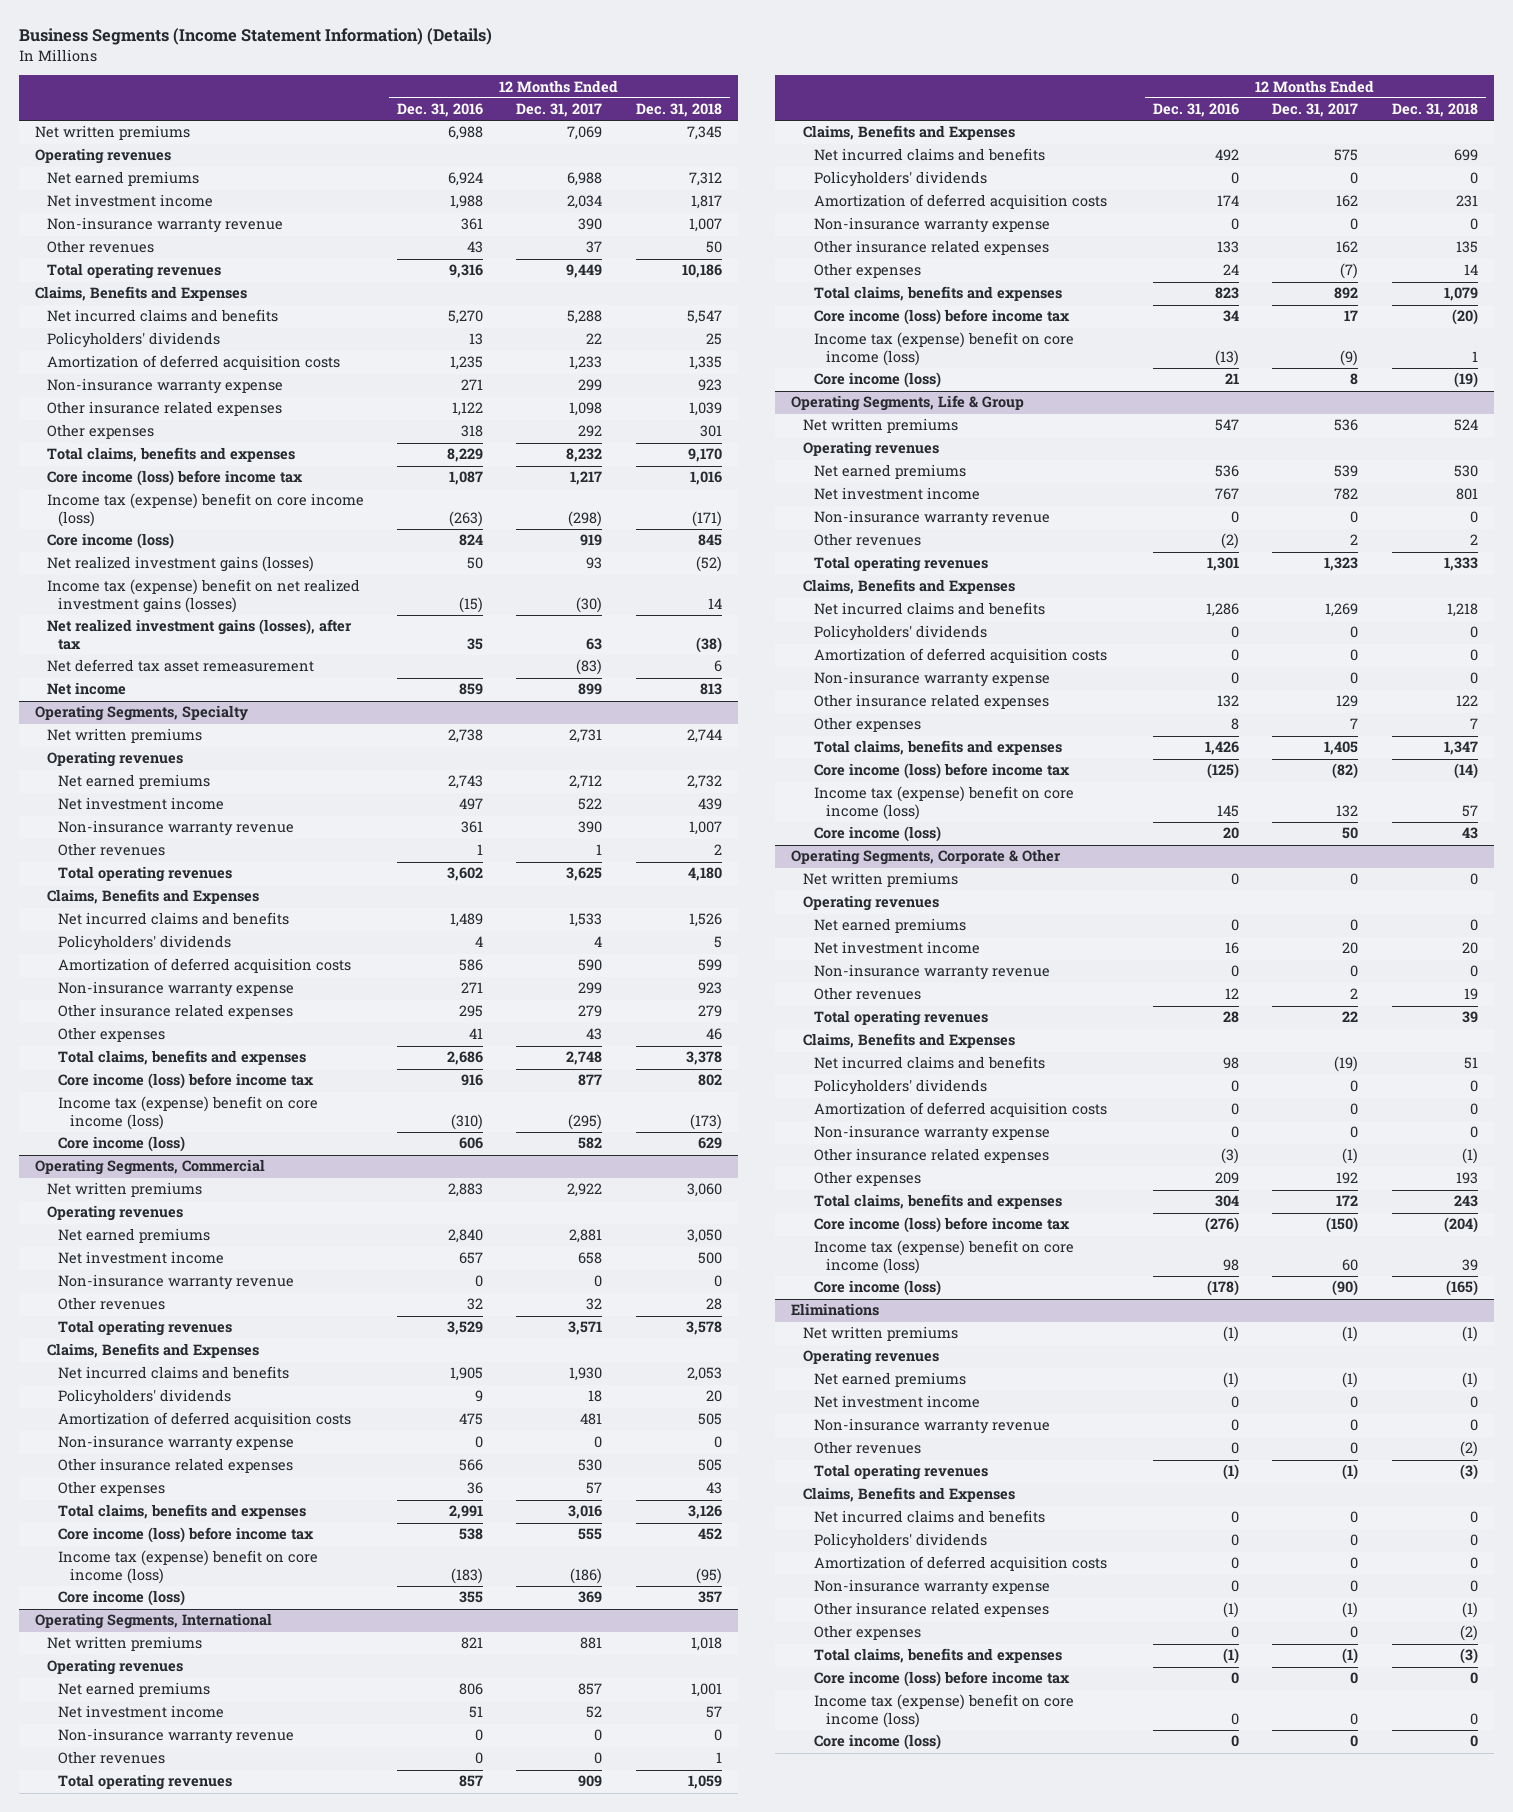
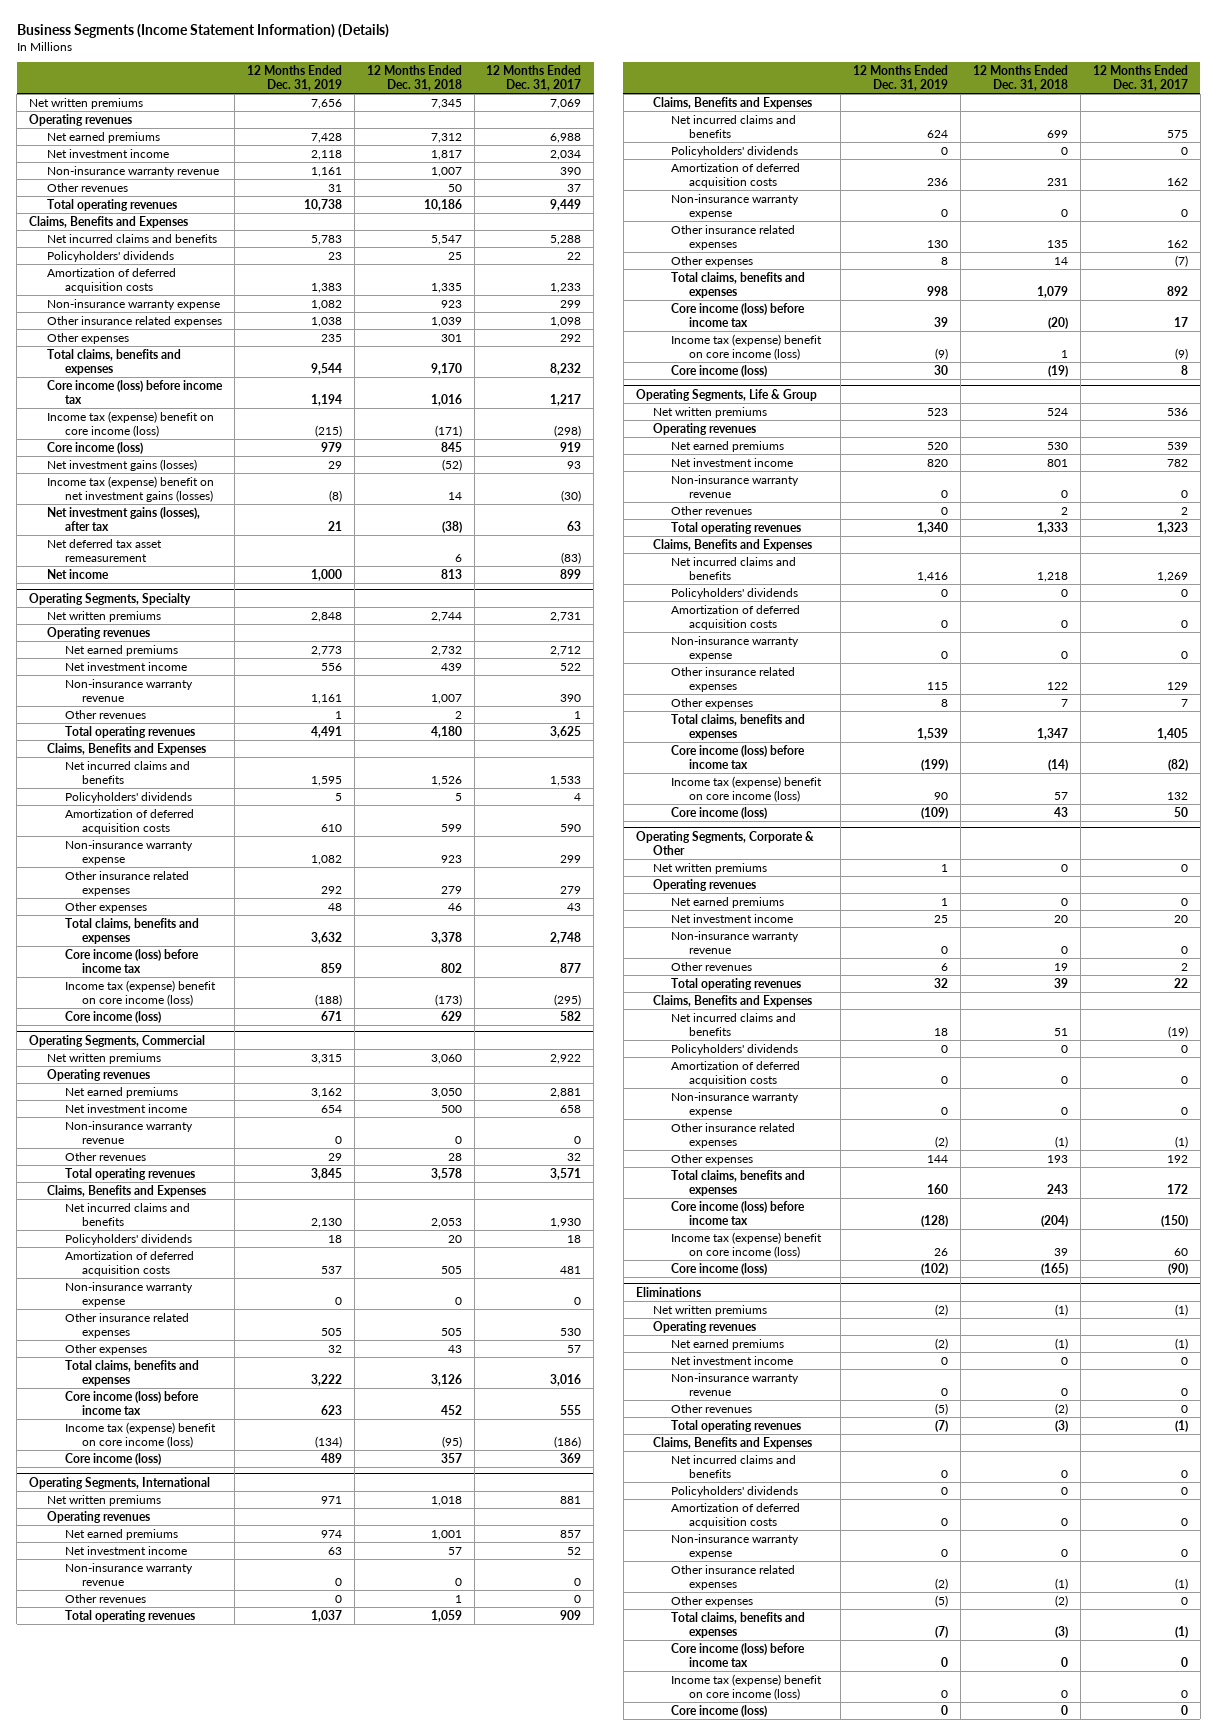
[396,103,483,118] Dec. 31, 2016 -> none
none -> [246,65,342,92] 12 Months Ended Dec. 31, 2019
[46,556,314,573] Net realized investment gains (losses) -> [46,458,197,471] Net investment gains (losses)
[46,579,360,614] Income tax (expense) benefit on net realized investment gains (losses) -> [46,475,214,502] Income tax (expense) benefit on net investment gains (losses)
[46,619,352,651] Net realized investment gains (losses), after tax -> [46,506,200,531] Net investment gains (losses), after tax

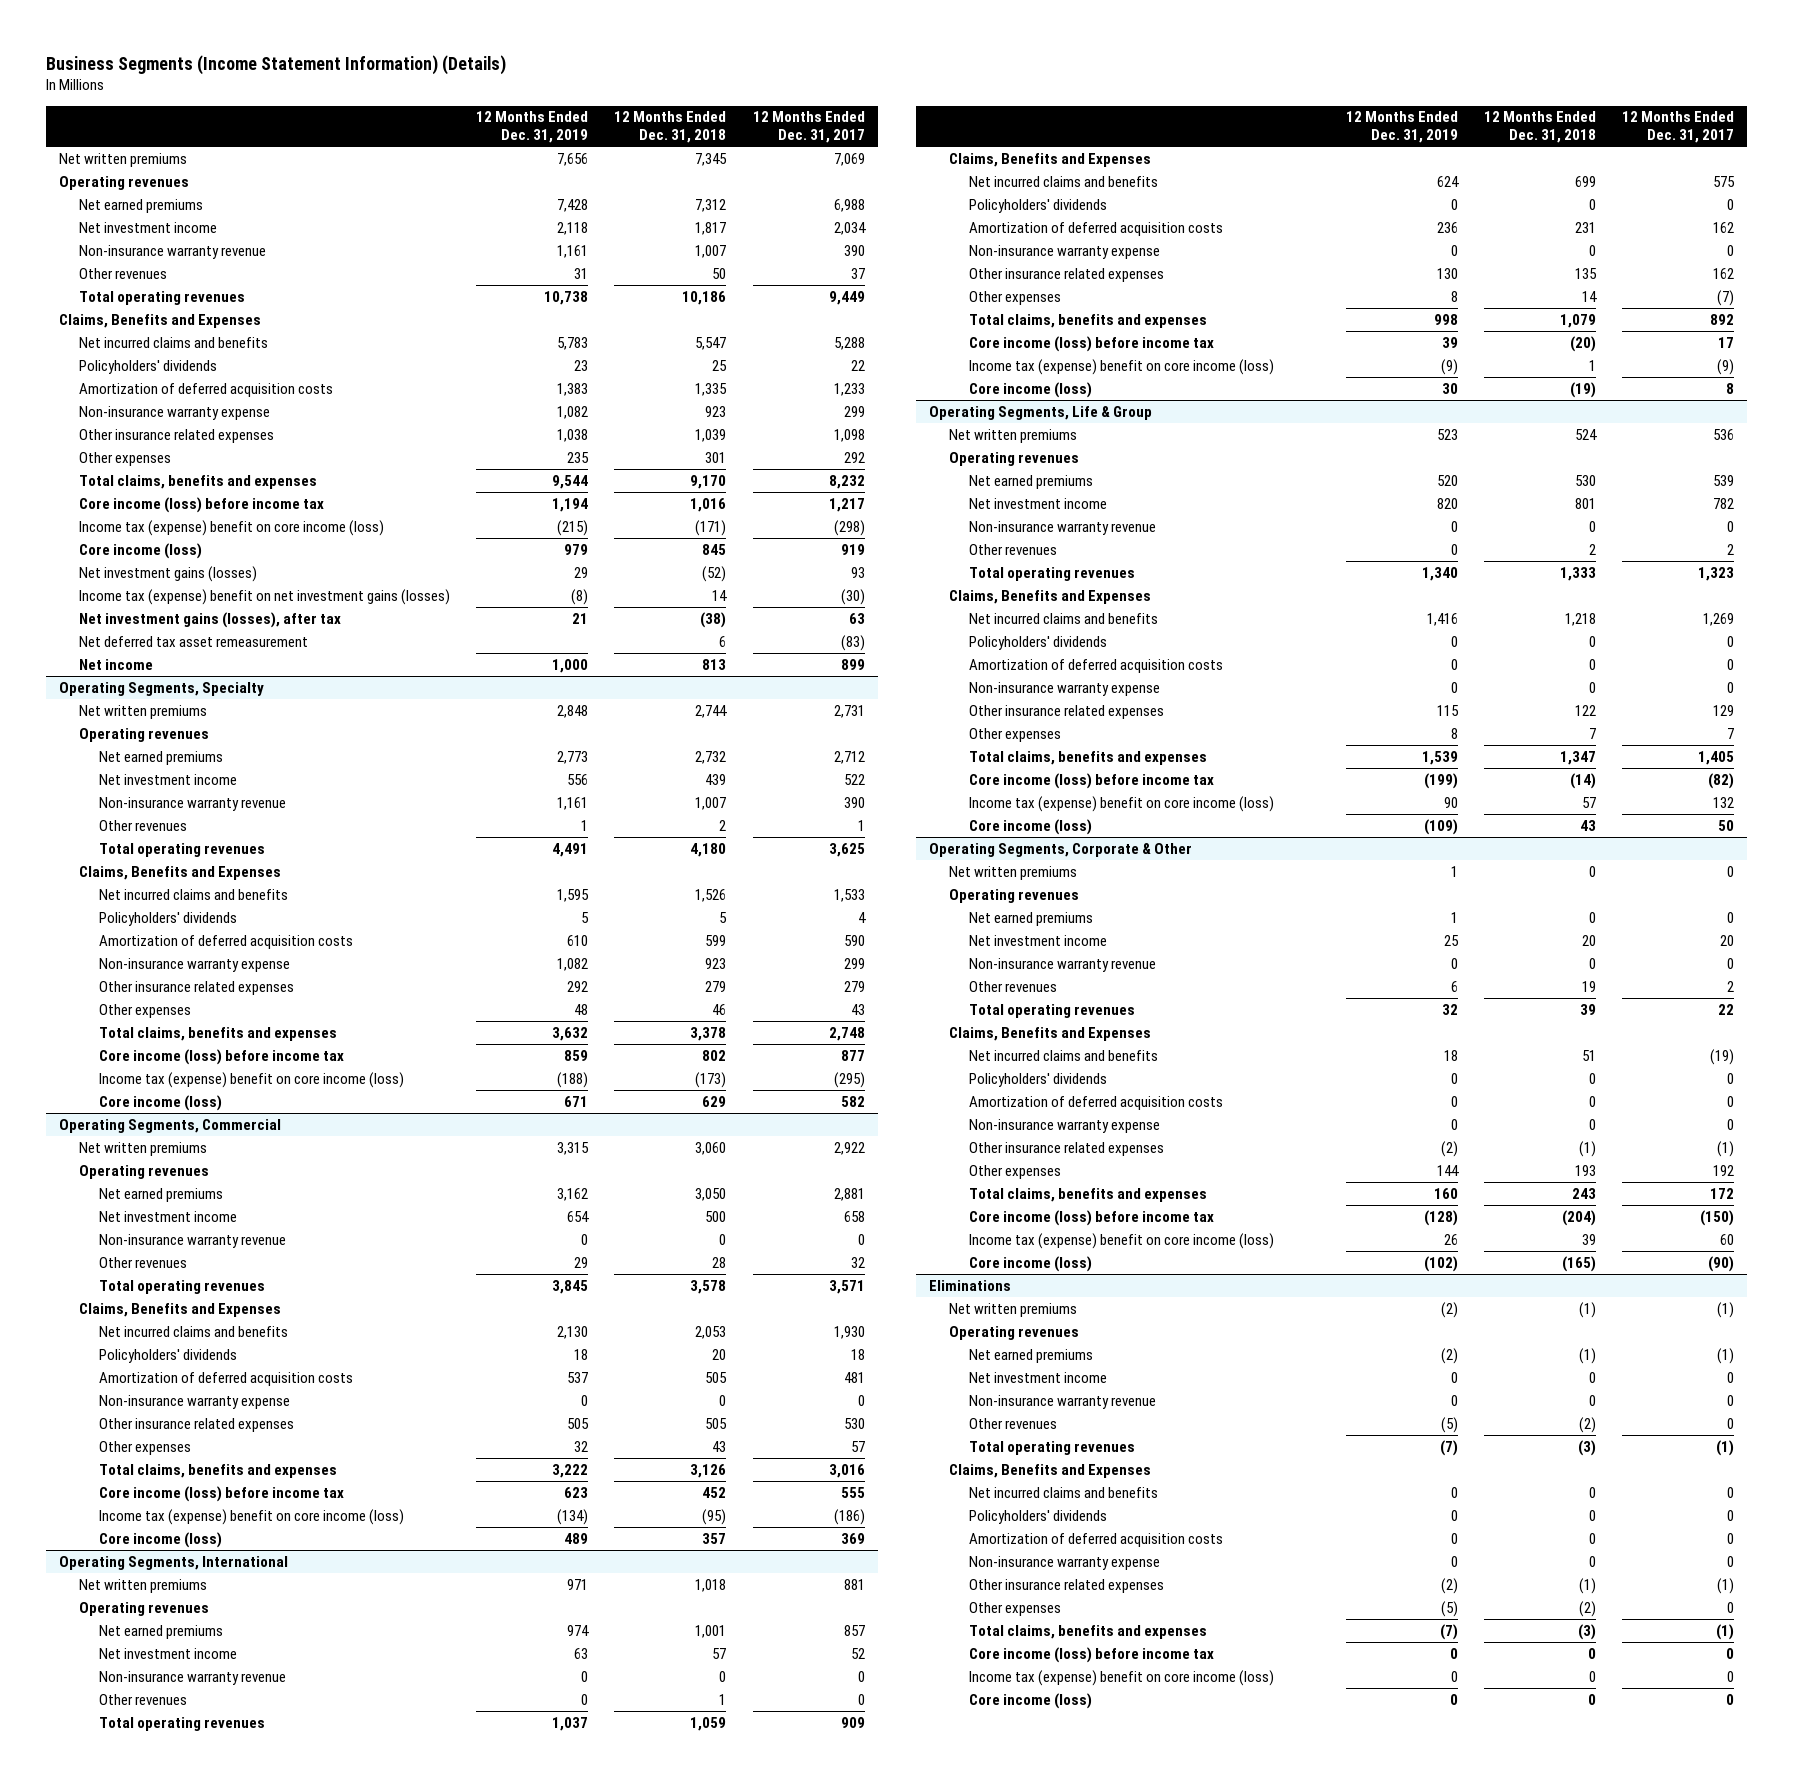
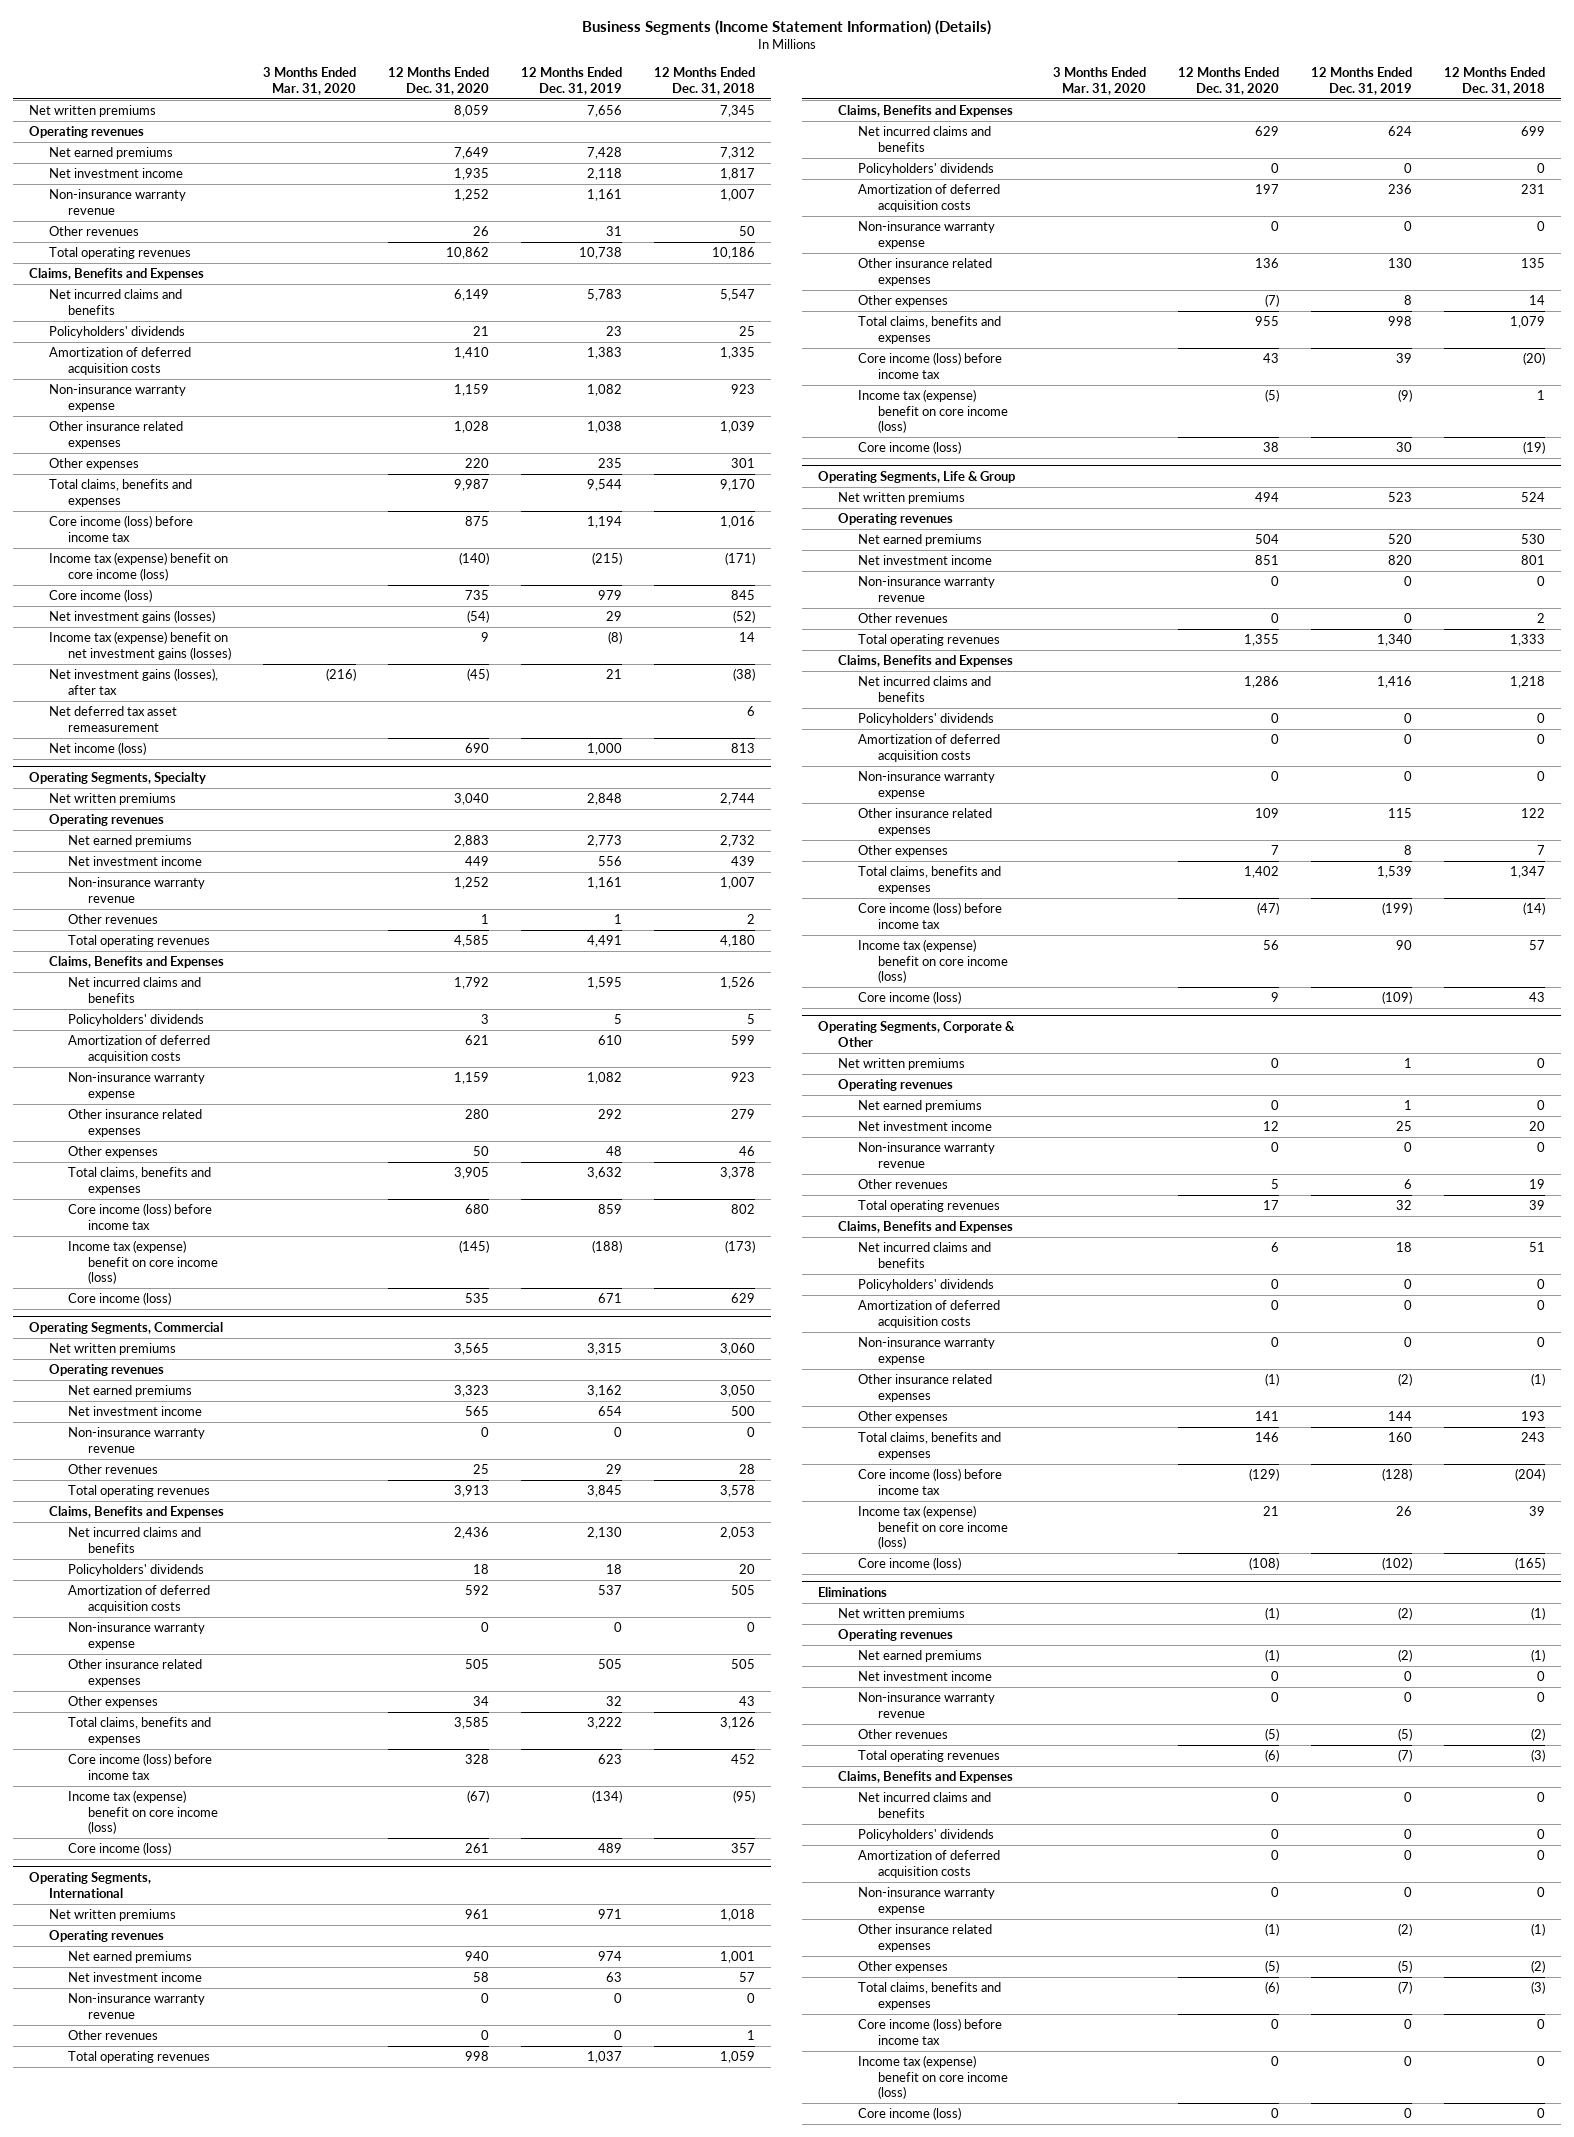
[752,111,865,144] 12 Months Ended Dec. 31, 2017 -> none
none -> [263,66,357,95] 3 Months Ended Mar. 31, 2020
none -> [388,66,490,95] 12 Months Ended Dec. 31, 2020
[79,658,154,670] Net income -> [48,742,146,756] Net income (loss)

